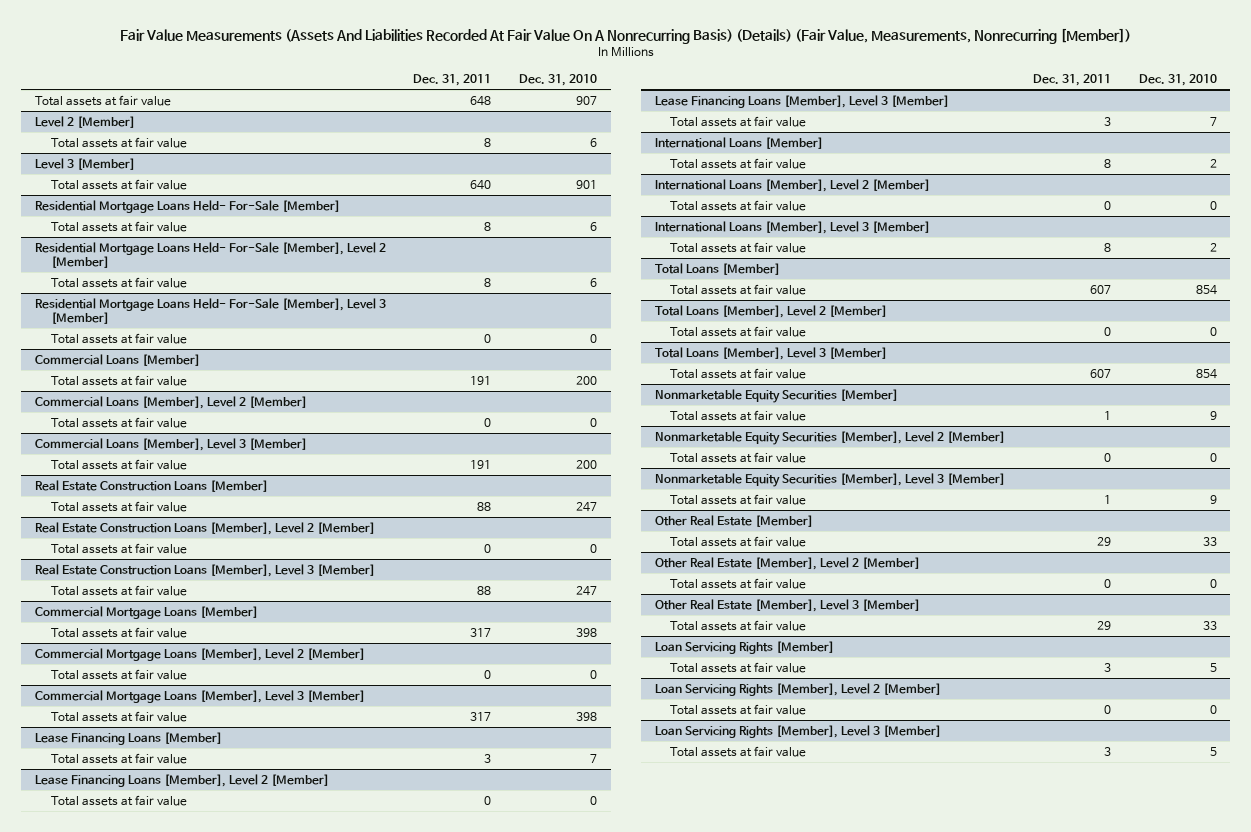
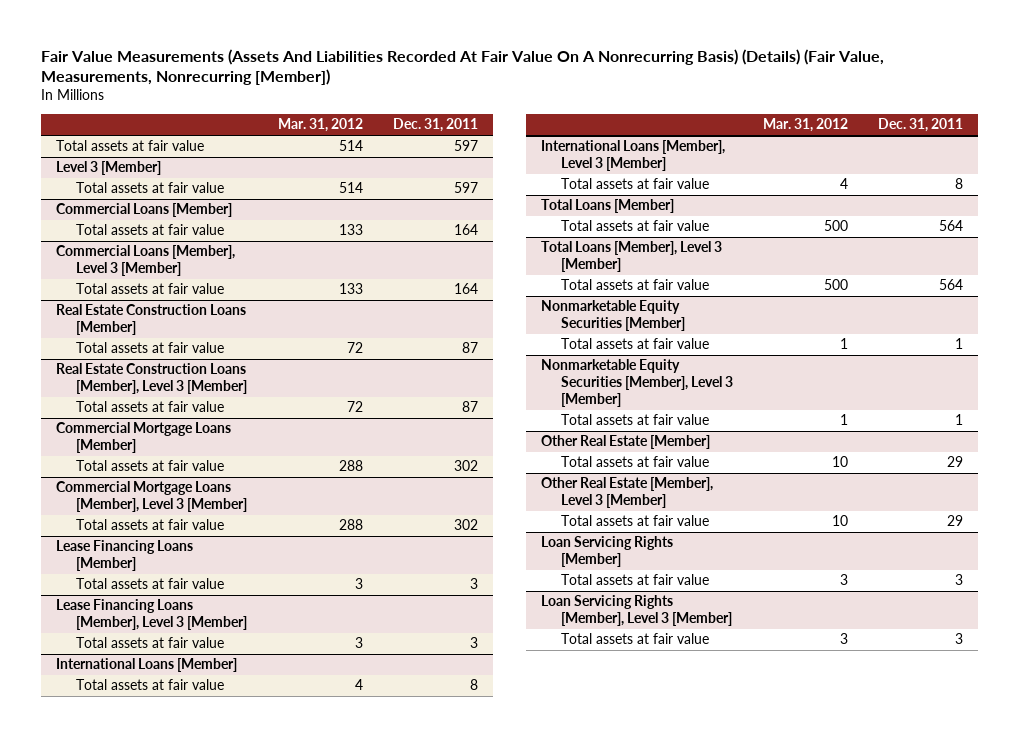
[518,74,597,87] Dec. 31, 2010 -> none
none -> [278,118,364,133] Mar. 31, 2012
[34,115,135,128] Level 2 [Member] -> none
[50,136,187,148] Total assets at fair value -> none
[470,95,492,106] 648 -> [454,140,479,152] 597
[34,199,340,213] Residential Mortgage Loans Held- For-Sale [Member] -> none
[50,220,187,232] Total assets at fair value -> none
[34,241,386,269] Residential Mortgage Loans Held- For-Sale [Member], Level 2 [Member] -> none
[50,276,187,288] Total assets at fair value -> none
[34,297,386,325] Residential Mortgage Loans Held- For-Sale [Member], Level 3 [Member] -> none
[50,332,187,344] Total assets at fair value -> none
[470,179,492,190] 640 -> [454,182,479,194] 597
[34,395,307,409] Commercial Loans [Member], Level 2 [Member] -> none
[50,416,187,428] Total assets at fair value -> none
[470,375,492,385] 191 -> [454,224,479,236] 164
[470,459,492,469] 191 -> [454,283,479,295] 164
[34,521,375,535] Real Estate Construction Loans [Member], Level 2 [Member] -> none
[50,542,187,554] Total assets at fair value -> none
[477,501,492,511] 88 -> [462,342,479,354] 87
[477,585,492,595] 88 -> [462,401,479,413] 87
[34,647,365,661] Commercial Mortgage Loans [Member], Level 2 [Member] -> none
[50,668,187,680] Total assets at fair value -> none
[470,627,492,637] 317 -> [454,460,479,472] 302
[470,711,492,721] 317 -> [454,519,479,531] 302
[34,773,329,787] Lease Financing Loans [Member], Level 2 [Member] -> none
[50,794,187,806] Total assets at fair value -> none
[654,178,930,192] International Loans [Member], Level 2 [Member] -> none
[670,199,807,211] Total assets at fair value -> none
[654,304,887,318] Total Loans [Member], Level 2 [Member] -> none
[670,325,807,337] Total assets at fair value -> none
[1090,284,1112,294] 607 -> [939,220,964,232] 564
[1090,368,1112,378] 607 -> [939,279,964,291] 564
[654,430,1005,445] Nonmarketable Equity Securities [Member], Level 2 [Member] -> none
[670,451,807,463] Total assets at fair value -> none
[654,556,920,570] Other Real Estate [Member], Level 2 [Member] -> none
[670,577,807,589] Total assets at fair value -> none
[654,682,941,696] Loan Servicing Rights [Member], Level 2 [Member] -> none
[670,703,807,715] Total assets at fair value -> none

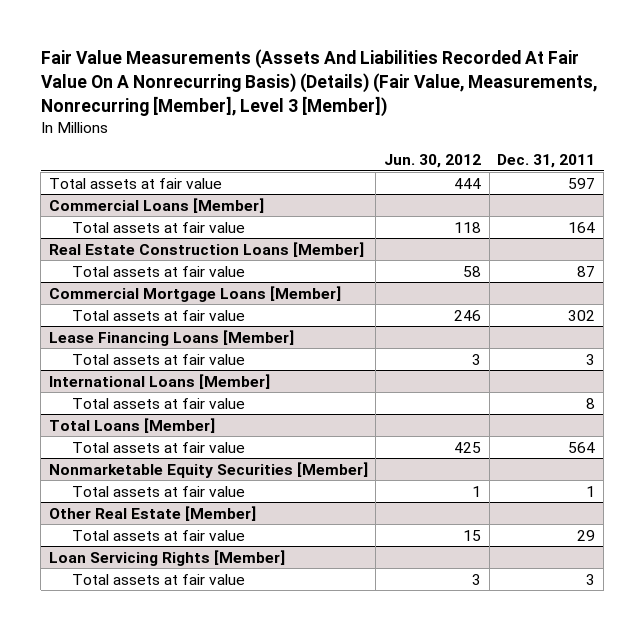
[41,48,885,86] Fair Value Measurements (Assets And Liabilities Recorded At Fair Value On A Nonrecurring Basis) (Details) (Fair Value, Measurements, Nonrecurring [Member]) -> [40,49,597,118] Fair Value Measurements (Assets And Liabilities Recorded At Fair Value On A Nonrecurring Basis) (Details) (Fair Value, Measurements, Nonrecurring [Member], Level 3 [Member])
[278,118,364,133] Mar. 31, 2012 -> none
none -> [384,153,482,168] Jun. 30, 2012
[56,161,162,176] Level 3 [Member] -> none
[75,182,224,194] Total assets at fair value -> none
[56,245,236,277] Commercial Loans [Member], Level 3 [Member] -> none
[75,283,224,295] Total assets at fair value -> none
[56,363,247,395] Real Estate Construction Loans [Member], Level 3 [Member] -> none
[75,401,224,413] Total assets at fair value -> none
[56,481,247,513] Commercial Mortgage Loans [Member], Level 3 [Member] -> none
[75,519,224,531] Total assets at fair value -> none
[56,599,247,631] Lease Financing Loans [Member], Level 3 [Member] -> none
[75,637,224,649] Total assets at fair value -> none
[541,140,726,172] International Loans [Member], Level 3 [Member] -> none
[561,178,710,190] Total assets at fair value -> none
[541,241,723,273] Total Loans [Member], Level 3 [Member] -> none
[561,279,710,291] Total assets at fair value -> none
[541,359,734,407] Nonmarketable Equity Securities [Member], Level 3 [Member] -> none
[561,414,710,426] Total assets at fair value -> none
[541,477,714,509] Other Real Estate [Member], Level 3 [Member] -> none
[561,515,710,527] Total assets at fair value -> none
[541,595,733,627] Loan Servicing Rights [Member], Level 3 [Member] -> none
[561,633,710,645] Total assets at fair value -> none

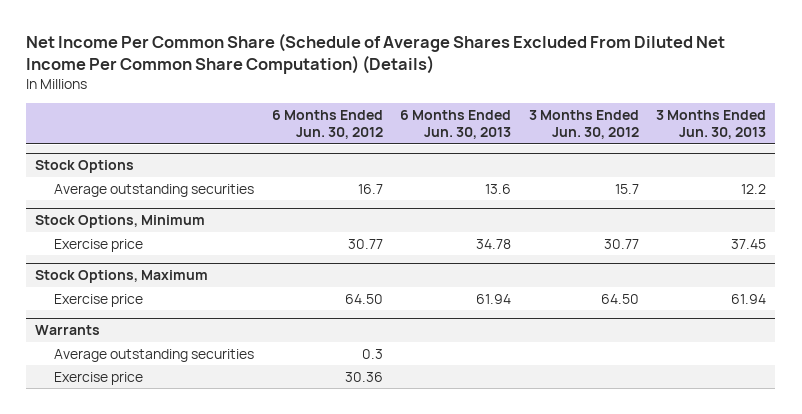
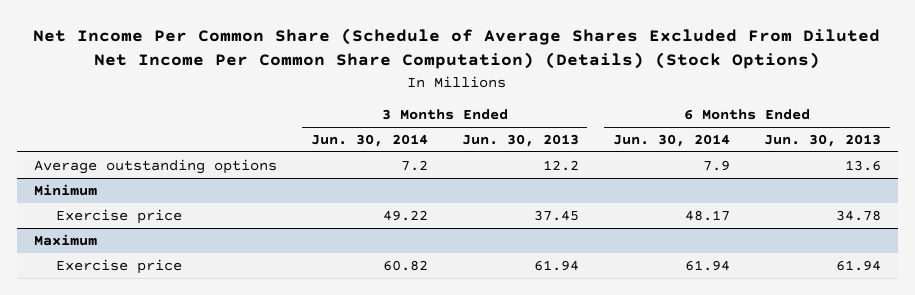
[26,33,726,75] Net Income Per Common Share (Schedule of Average Shares Excluded From Diluted Net Income Per Common Share Computation) (Details) -> [33,27,881,70] Net Income Per Common Share (Schedule of Average Shares Excluded From Diluted Net Income Per Common Share Computation) (Details) (Stock Options)
[271,109,383,140] 6 Months Ended Jun. 30, 2012 -> none
[528,109,639,140] 3 Months Ended Jun. 30, 2012 -> none
none -> [310,134,428,148] Jun. 30, 2014
none -> [612,134,730,148] Jun. 30, 2014
[35,160,135,174] Stock Options -> none
[35,215,206,229] Stock Options, Minimum -> none
[53,183,254,197] Average outstanding securities -> [33,159,277,175] Average outstanding options
none -> [33,184,97,197] Minimum
[35,270,209,284] Stock Options, Maximum -> none
none -> [33,234,97,247] Maximum
[35,325,101,336] Warrants -> none
[53,348,254,362] Average outstanding securities -> none
[53,371,143,385] Exercise price -> none

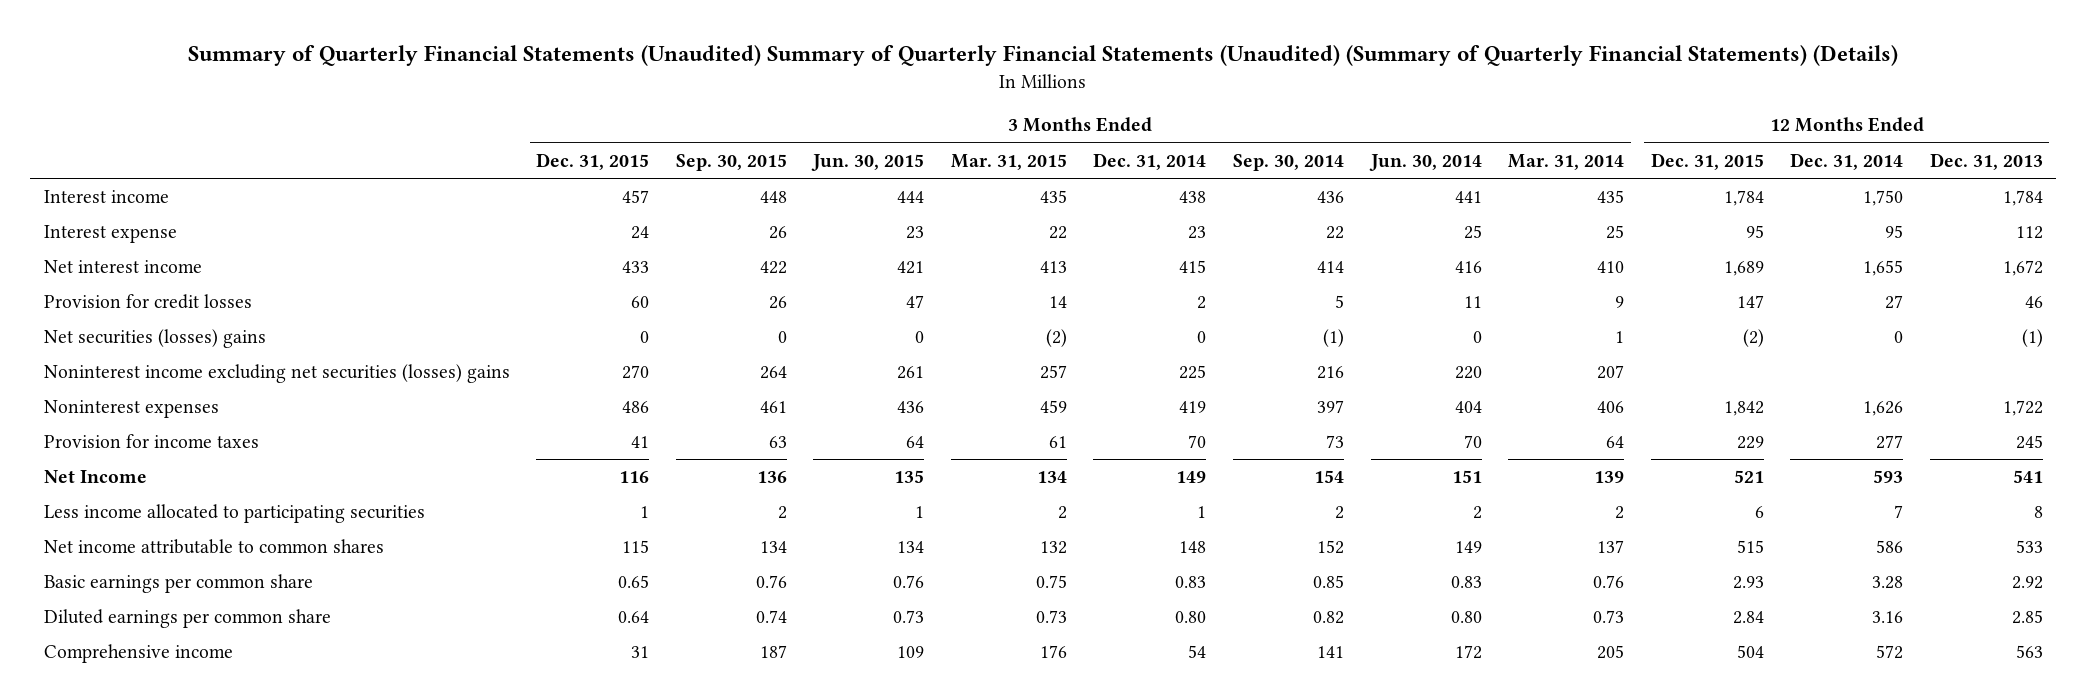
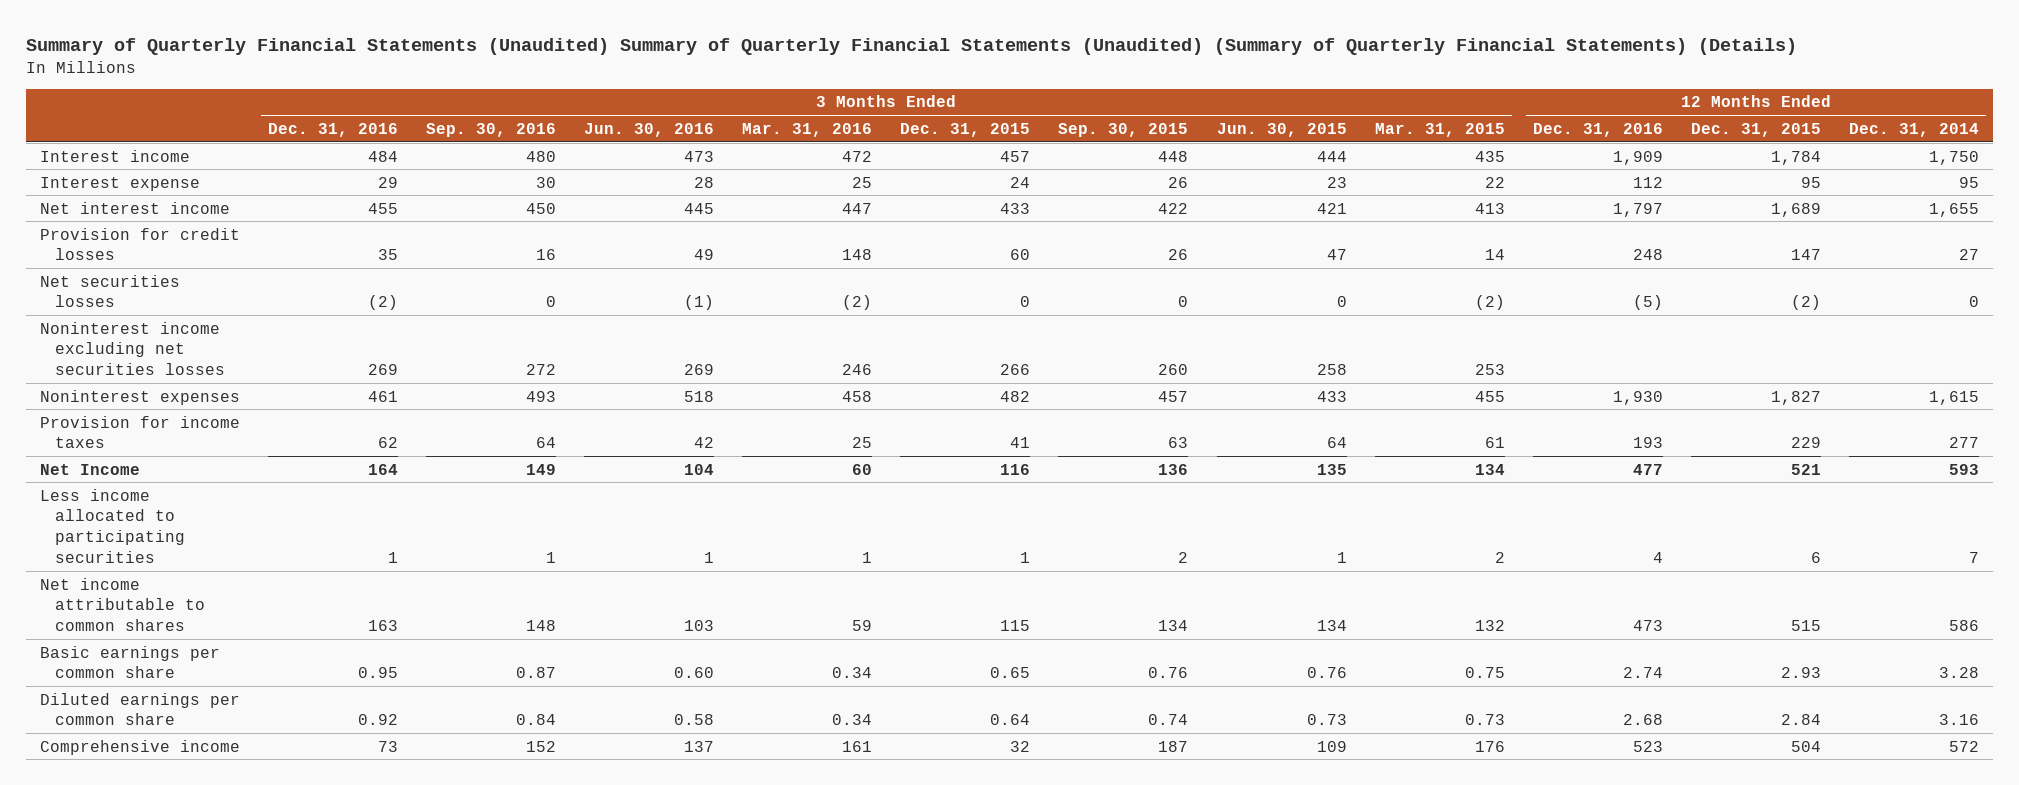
[1093,152,1207,170] Dec. 31, 2014 -> none
[1232,153,1344,171] Sep. 30, 2014 -> none
[1368,153,1482,171] Jun. 30, 2014 -> none
[1508,153,1625,170] Mar. 31, 2014 -> none
[1929,152,2043,170] Dec. 31, 2013 -> none
none -> [268,122,399,137] Dec. 31, 2016
none -> [426,122,557,137] Sep. 30, 2016
none -> [584,122,715,137] Jun. 30, 2016
none -> [742,122,873,137] Mar. 31, 2016
none -> [1532,122,1663,137] Dec. 31, 2016
[43,329,266,349] Net securities (losses) gains -> [40,274,181,308] Net securities losses
[43,364,510,384] Noninterest income excluding net securities (losses) gains -> [40,321,226,376] Noninterest income excluding net securities losses
[622,365,650,380] 270 -> [1000,364,1031,376] 266
[759,366,787,380] 264 -> [1158,364,1189,376] 260
[897,366,925,380] 261 -> [1316,364,1347,376] 258
[1039,365,1067,380] 257 -> [1474,364,1505,376] 253
[622,401,650,414] 486 -> [1000,390,1031,402] 482
[759,401,787,414] 461 -> [1158,390,1189,402] 457
[897,401,925,414] 436 -> [1316,390,1347,402] 433
[1039,400,1067,414] 459 -> [1474,390,1505,402] 455
[1723,401,1764,417] 1,842 -> [1770,390,1821,405] 1,827
[1863,401,1904,417] 1,626 -> [1928,390,1979,405] 1,615
[631,646,650,659] 31 -> [1010,740,1031,752] 32

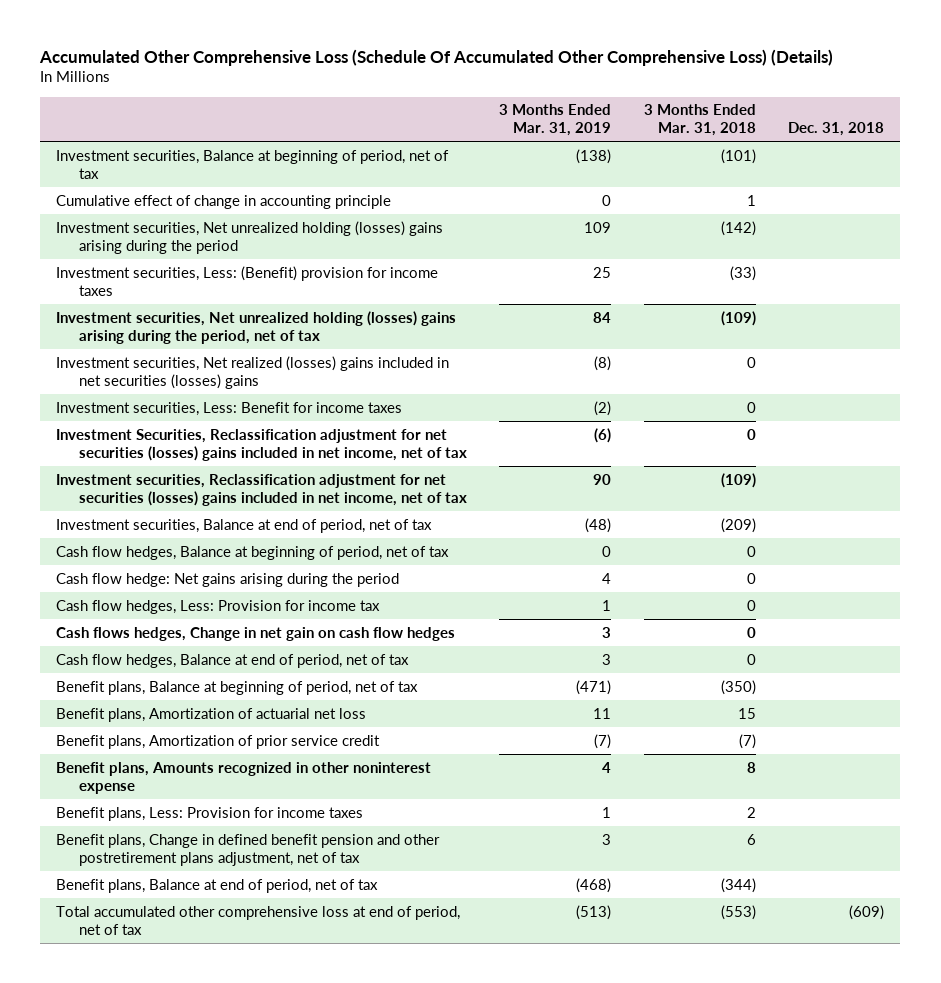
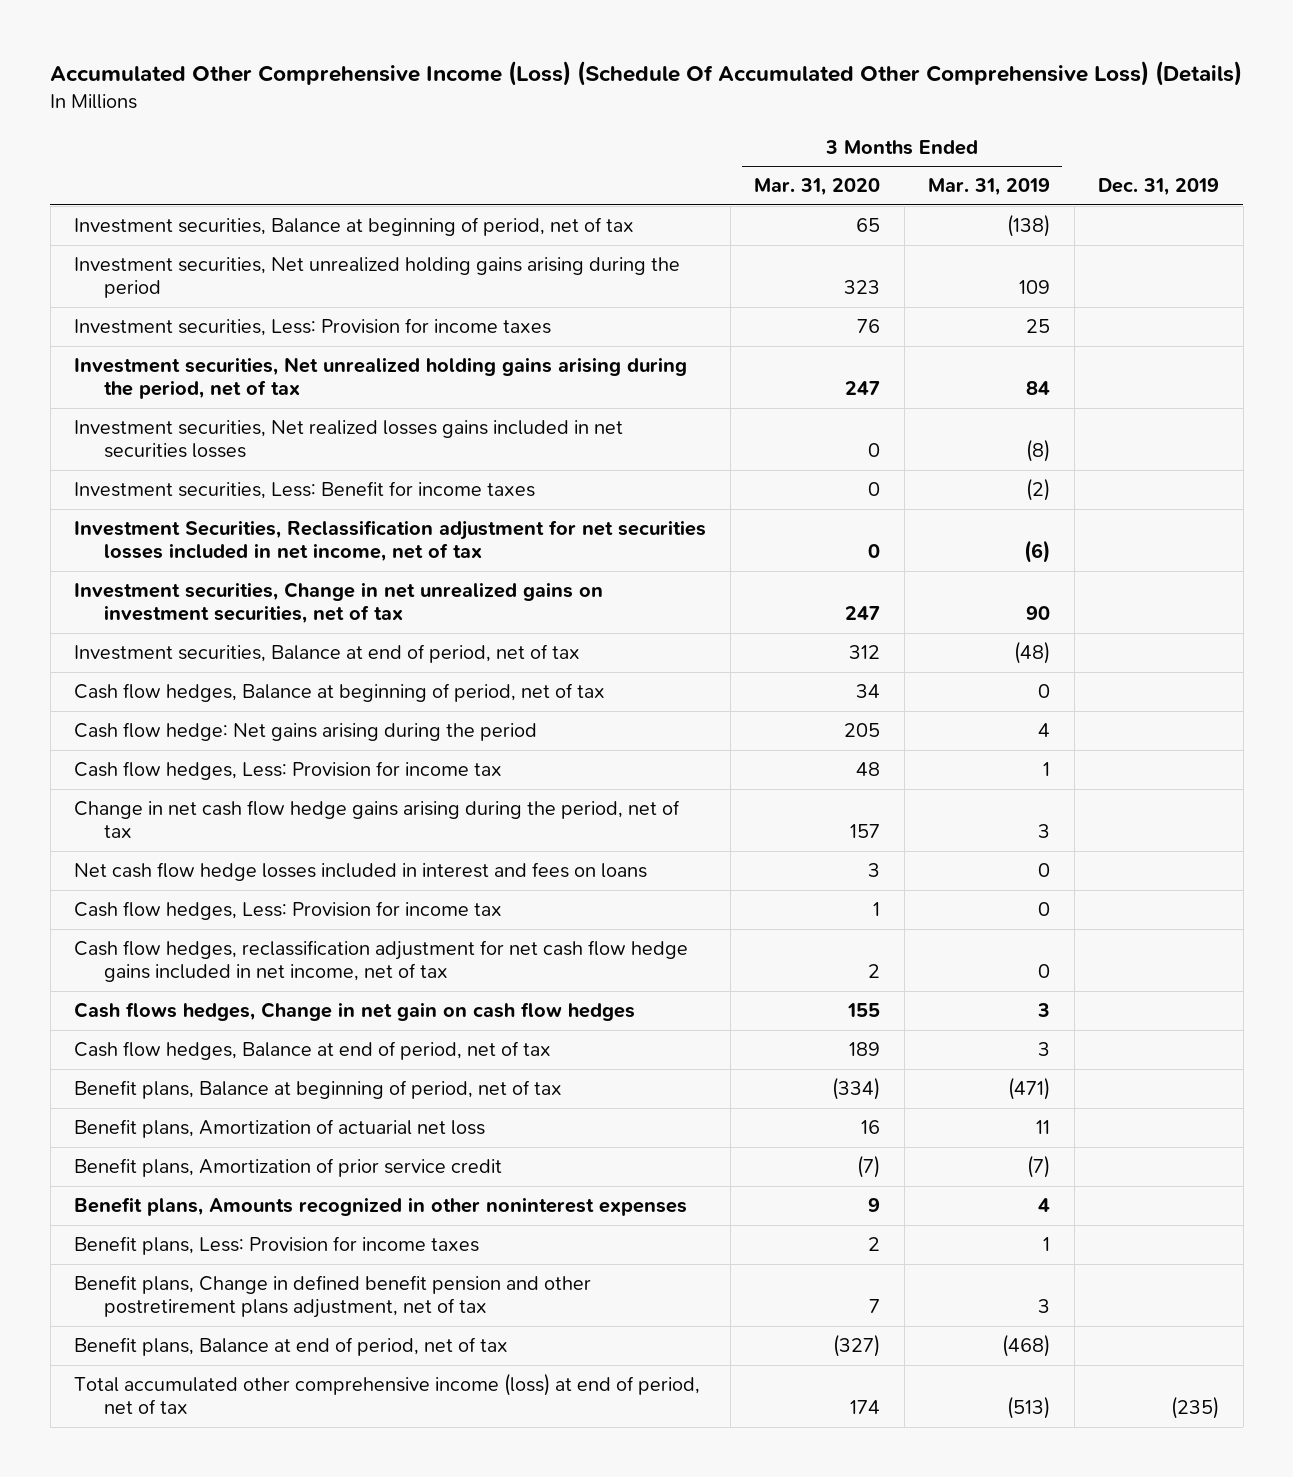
[39,48,834,66] Accumulated Other Comprehensive Loss (Schedule Of Accumulated Other Comprehensive Loss) (Details) -> [50,61,1243,87] Accumulated Other Comprehensive Income (Loss) (Schedule Of Accumulated Other Comprehensive Loss) (Details)
[643,104,756,137] 3 Months Ended Mar. 31, 2018 -> none
[788,122,885,137] Dec. 31, 2018 -> none
none -> [754,178,881,197] Mar. 31, 2020
none -> [1098,178,1220,197] Dec. 31, 2019
[56,194,392,209] Cumulative effect of change in accounting principle -> none
[56,220,444,254] Investment securities, Net unrealized holding (losses) gains arising during the period -> [74,257,681,299] Investment securities, Net unrealized holding gains arising during the period
[56,265,439,296] Investment securities, Less: (Benefit) provision for income taxes -> [74,318,552,337] Investment securities, Less: Provision for income taxes
[56,310,457,344] Investment securities, Net unrealized holding (losses) gains arising during the period, net of tax -> [74,357,688,400] Investment securities, Net unrealized holding gains arising during the period, net of tax
[56,355,450,389] Investment securities, Net realized (losses) gains included in net securities (losses) gains -> [74,420,624,459] Investment securities, Net realized losses gains included in net securities losses
[56,428,468,461] Investment Securities, Reclassification adjustment for net securities (losses) gains included in net income, net of tax -> [74,520,707,563] Investment Securities, Reclassification adjustment for net securities losses included in net income, net of tax
[56,473,468,506] Investment securities, Reclassification adjustment for net securities (losses) gains included in net income, net of tax -> [74,582,604,625] Investment securities, Change in net unrealized gains on investment securities, net of tax
none -> [74,800,681,839] Change in net cash flow hedge gains arising during the period, net of tax
none -> [74,862,648,882] Net cash flow hedge losses included in interest and fees on loans
none -> [74,901,503,921] Cash flow hedges, Less: Provision for income tax
none -> [74,940,689,983] Cash flow hedges, reclassification adjustment for net cash flow hedge gains included in net income, net of tax
[56,761,432,794] Benefit plans, Amounts recognized in other noninterest expense -> [74,1197,688,1217] Benefit plans, Amounts recognized in other noninterest expenses
[56,905,461,935] Total accumulated other comprehensive loss at end of period, net of tax -> [74,1373,701,1415] Total accumulated other comprehensive income (loss) at end of period, net of tax

